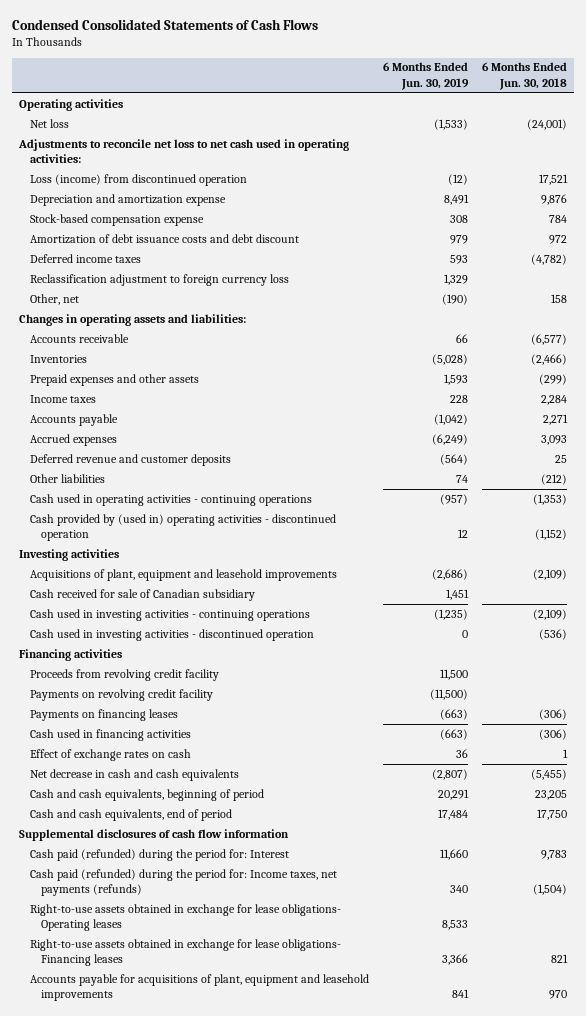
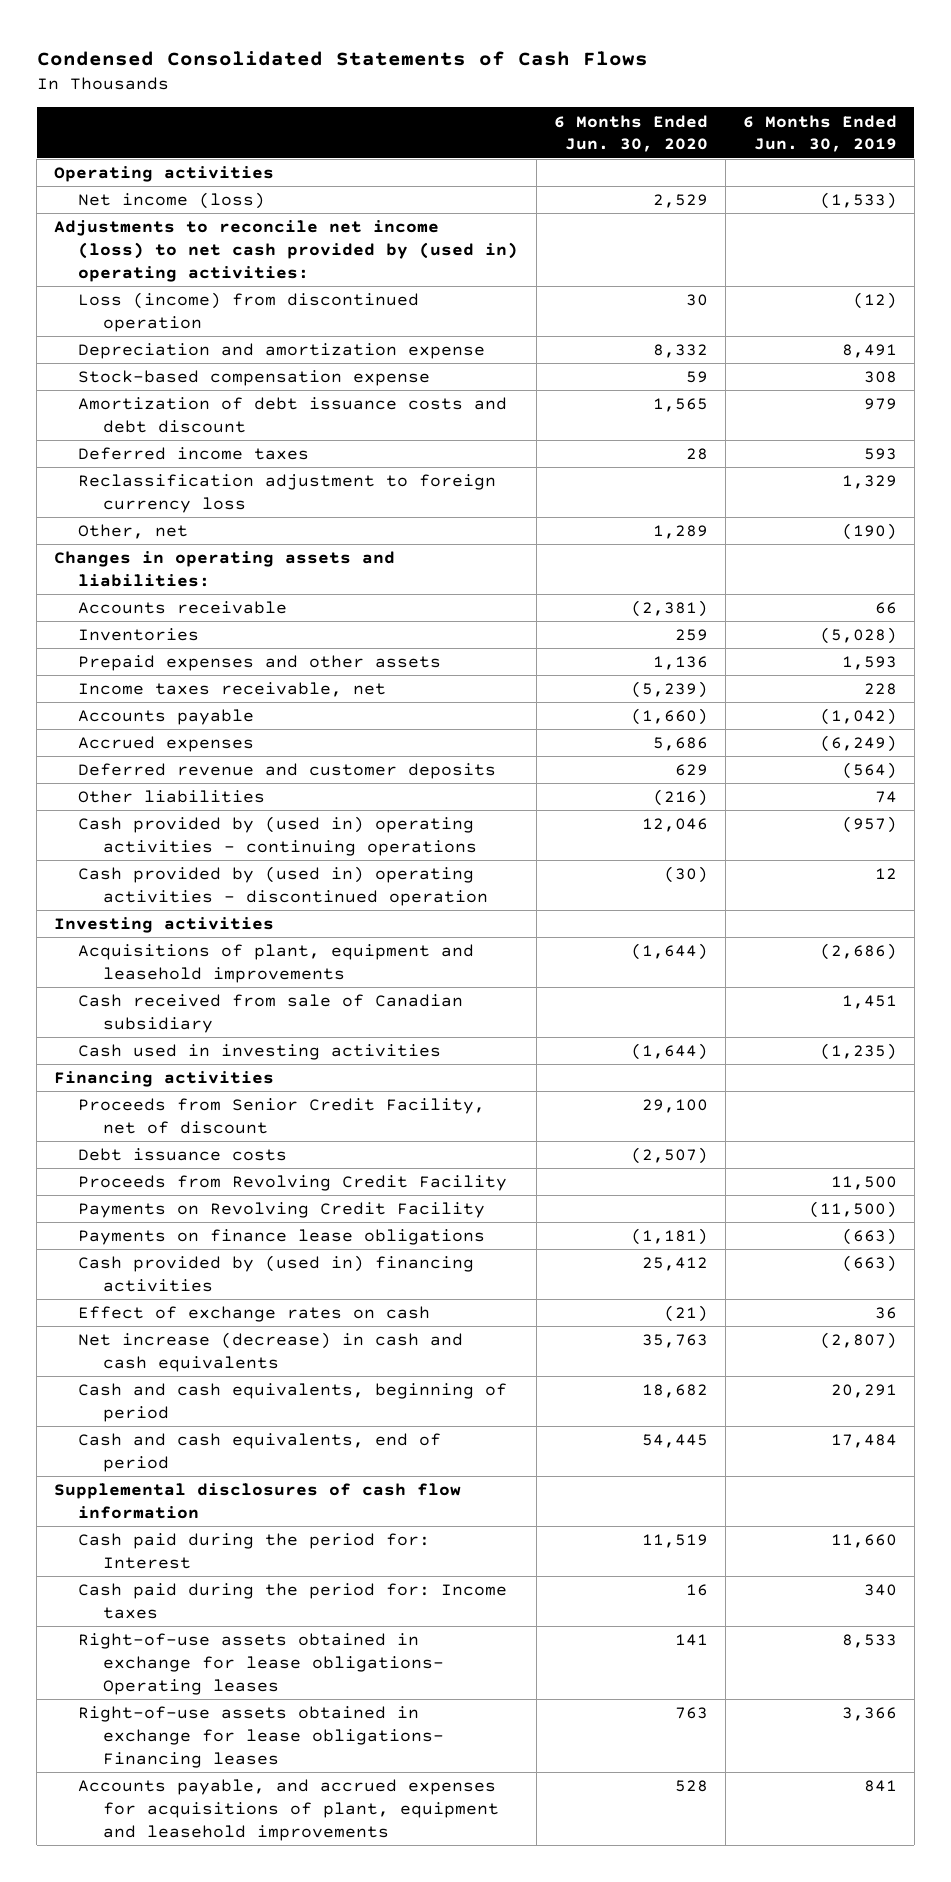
[482,62,568,90] 6 Months Ended Jun. 30, 2018 -> none
none -> [553,114,708,153] 6 Months Ended Jun. 30, 2020
[29,118,69,128] Net loss -> [78,192,266,210] Net income (loss)
[17,138,349,164] Adjustments to reconcile net loss to net cash used in operating activities: -> [54,220,519,282] Adjustments to reconcile net income (loss) to net cash provided by (used in) operating activities:
[29,394,96,403] Income taxes -> [78,682,387,698] Income taxes receivable, net
[29,493,312,506] Cash used in operating activities - continuing operations -> [78,816,477,856] Cash provided by (used in) operating activities - continuing operations
[29,628,314,641] Cash used in investing activities - discontinued operation -> none
[29,588,255,601] Cash received for sale of Canadian subsidiary -> [78,994,464,1033] Cash received from sale of Canadian subsidiary
[29,608,310,621] Cash used in investing activities - continuing operations -> [78,1044,442,1061] Cash used in investing activities
none -> [78,1098,486,1134] Proceeds from Senior Credit Facility, net of discount
none -> [78,1148,288,1162] Debt issuance costs
[29,668,219,681] Proceeds from revolving credit facility -> [78,1175,508,1192] Proceeds from Revolving Credit Facility
[29,688,213,701] Payments on revolving credit facility -> [78,1202,486,1219] Payments on Revolving Credit Facility
[29,708,178,721] Payments on financing leases -> [78,1229,486,1246] Payments on finance lease obligations
[29,728,191,741] Cash used in financing activities -> [78,1255,475,1292] Cash provided by (used in) financing activities
[29,768,239,781] Net decrease in cash and cash equivalents -> [78,1332,464,1372] Net increase (decrease) in cash and cash equivalents
[29,848,289,861] Cash paid (refunded) during the period for: Interest -> [78,1533,431,1569] Cash paid during the period for: Interest
[29,868,337,897] Cash paid (refunded) during the period for: Income taxes, net payments (refunds) -> [78,1583,508,1619] Cash paid during the period for: Income taxes
[29,903,341,932] Right-to-use assets obtained in exchange for lease obligations- Operating leases -> [78,1633,444,1695] Right-of-use assets obtained in exchange for lease obligations- Operating leases
[29,938,341,967] Right-to-use assets obtained in exchange for lease obligations- Financing leases -> [78,1706,444,1768] Right-of-use assets obtained in exchange for lease obligations- Financing leases
[29,973,369,1002] Accounts payable for acquisitions of plant, equipment and leasehold improvements -> [78,1779,499,1841] Accounts payable, and accrued expenses for acquisitions of plant, equipment and leasehold improvements

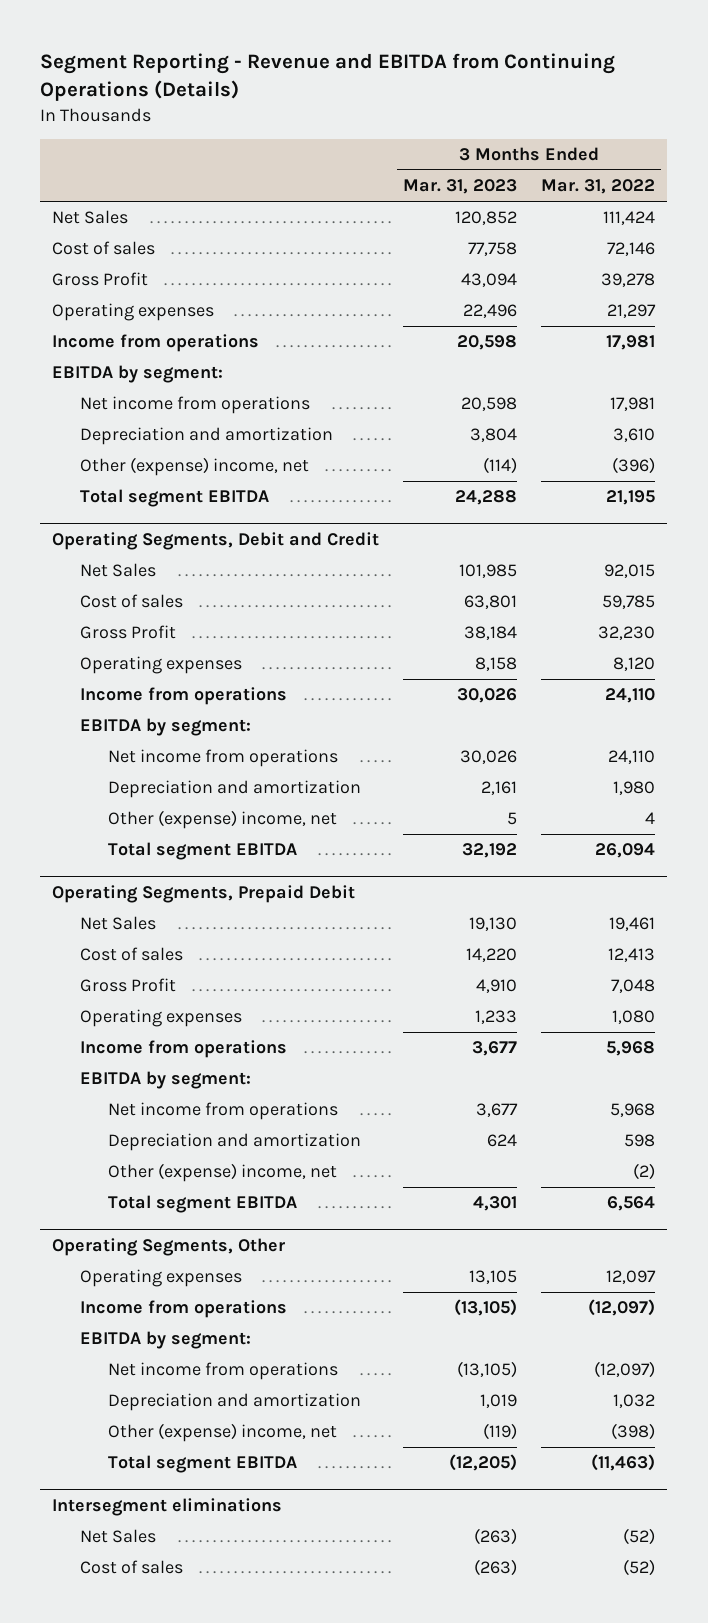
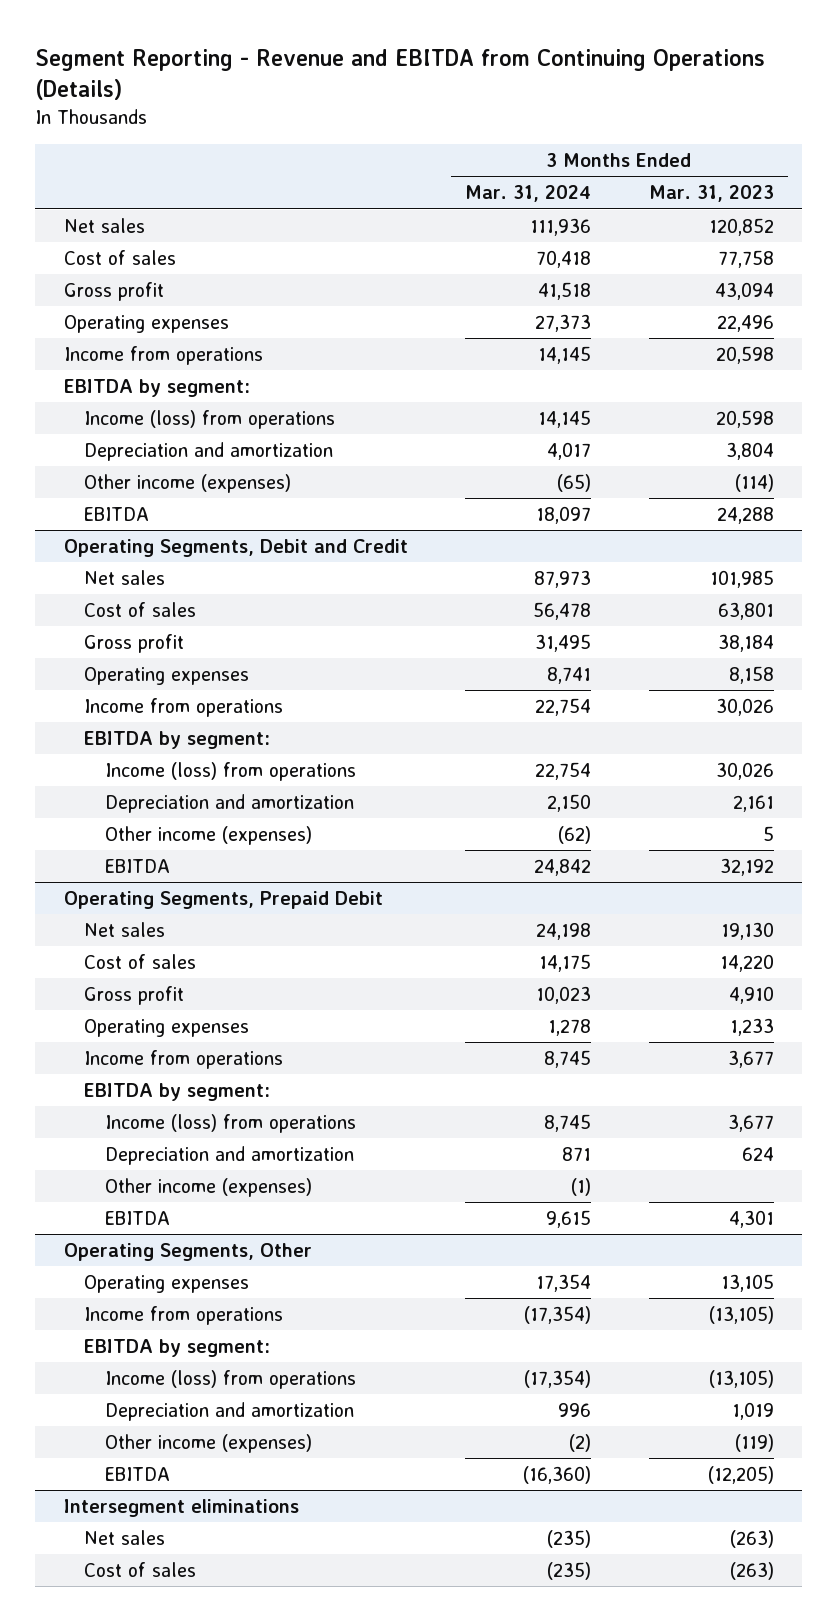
[541,179,656,195] Mar. 31, 2022 -> none
none -> [465,185,592,203] Mar. 31, 2024
[52,210,129,225] Net Sales -> [63,217,145,233] Net sales
[52,272,149,287] Gross Profit -> [63,281,164,301] Gross profit
[80,396,311,415] Net income from operations -> [84,409,336,429] Income (loss) from operations
[80,457,310,477] Other (expense) income, net -> [84,473,292,493] Other income (expenses)
[80,489,270,508] Total segment EBITDA -> [84,506,150,521] EBITDA
[80,563,157,578] Net Sales -> [84,569,166,585] Net sales
[80,625,177,640] Gross Profit -> [84,633,185,653] Gross profit
[108,749,339,768] Net income from operations -> [104,761,356,781] Income (loss) from operations
[108,810,338,830] Other (expense) income, net -> [104,825,312,845] Other income (expenses)
[108,842,298,861] Total segment EBITDA -> [104,858,170,873] EBITDA
[80,916,157,931] Net Sales -> [84,921,166,937] Net sales
[80,978,177,993] Gross Profit -> [84,985,185,1005] Gross profit
[108,1102,339,1121] Net income from operations -> [104,1113,356,1133] Income (loss) from operations
[108,1163,338,1183] Other (expense) income, net -> [104,1177,312,1197] Other income (expenses)
[108,1195,298,1214] Total segment EBITDA -> [104,1210,170,1225] EBITDA
[108,1362,339,1381] Net income from operations -> [104,1369,356,1389] Income (loss) from operations
[108,1423,338,1443] Other (expense) income, net -> [104,1433,312,1453] Other income (expenses)
[108,1455,298,1474] Total segment EBITDA -> [104,1466,170,1481] EBITDA
[80,1529,157,1544] Net Sales -> [84,1529,166,1545] Net sales

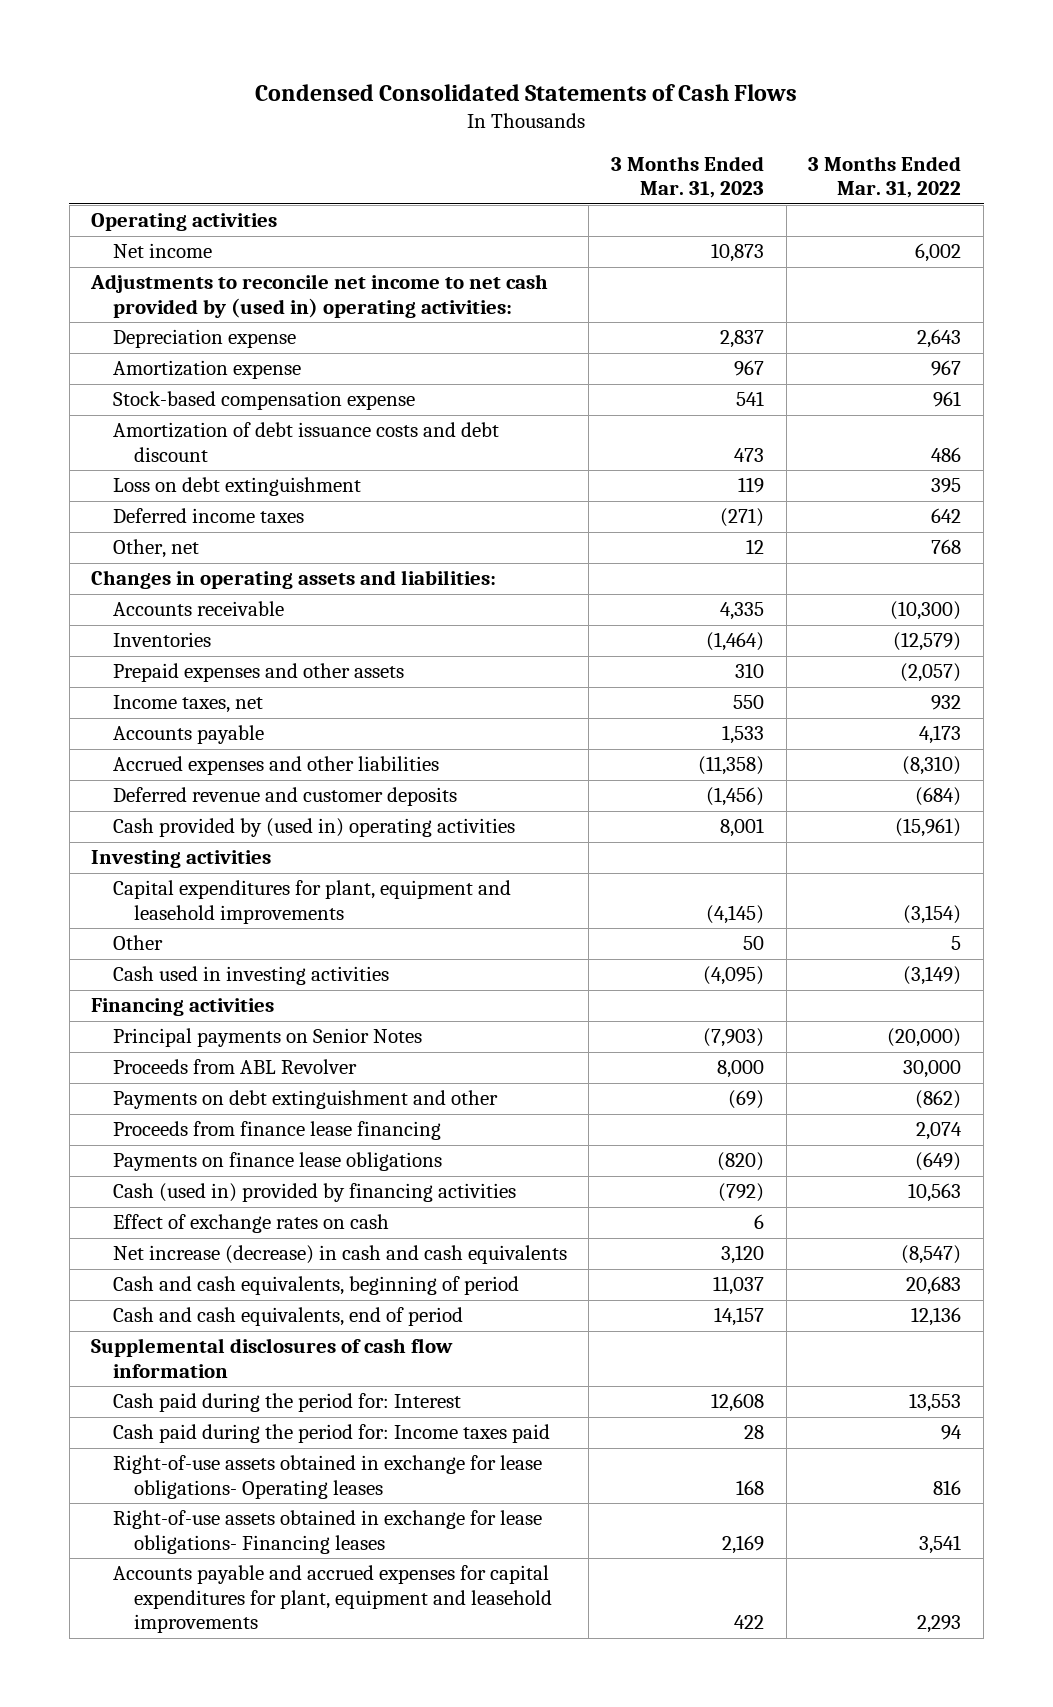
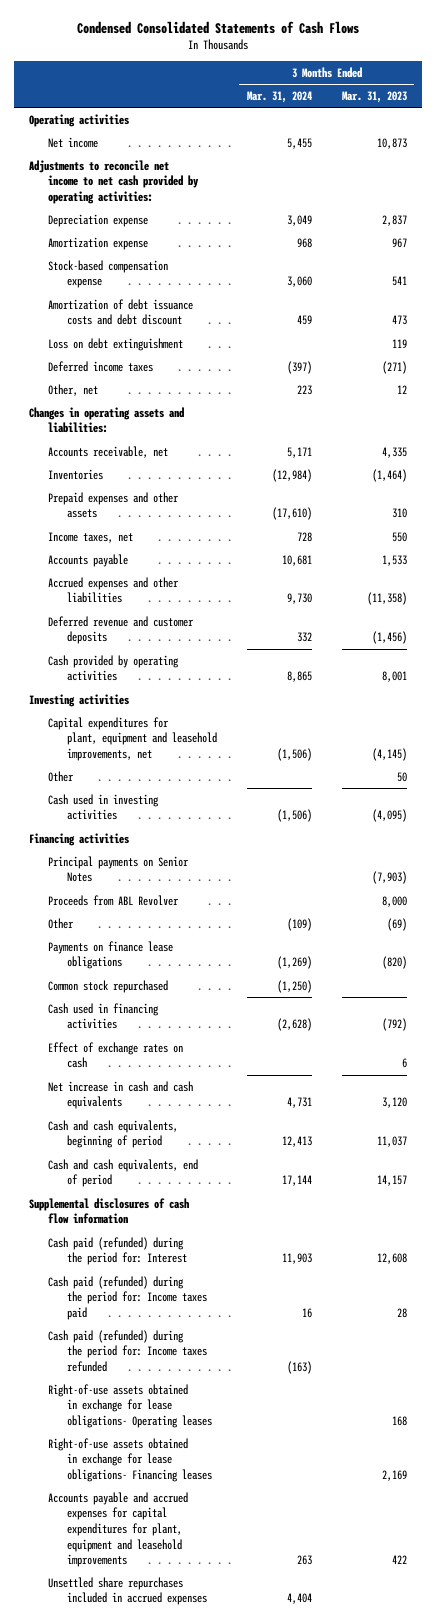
[808,155,962,198] 3 Months Ended Mar. 31, 2022 -> none
none -> [246,90,312,103] Mar. 31, 2024
[90,274,549,318] Adjustments to reconcile net income to net cash provided by (used in) operating activities: -> [28,159,199,204] Adjustments to reconcile net income to net cash provided by operating activities:
[112,601,284,617] Accounts receivable -> [47,445,168,458] Accounts receivable, net
[112,818,515,838] Cash provided by (used in) operating activities -> [47,654,179,682] Cash provided by operating activities
[112,880,511,924] Capital expenditures for plant, equipment and leasehold improvements -> [47,716,217,761] Capital expenditures for plant, equipment and leasehold improvements, net
[112,1090,498,1110] Payments on debt extinguishment and other -> none
[112,1121,441,1141] Proceeds from finance lease financing -> none
none -> [47,917,74,929] Other
none -> [47,979,168,993] Common stock repurchased
[112,1183,516,1203] Cash (used in) provided by financing activities -> [47,1002,159,1030] Cash used in financing activities
[112,1245,567,1265] Net increase (decrease) in cash and cash equivalents -> [47,1080,193,1110] Net increase in cash and cash equivalents
[112,1393,461,1413] Cash paid during the period for: Interest -> [47,1236,187,1266] Cash paid (refunded) during the period for: Interest
[112,1424,550,1444] Cash paid during the period for: Income taxes paid -> [47,1275,207,1320] Cash paid (refunded) during the period for: Income taxes paid
none -> [47,1329,207,1372] Cash paid (refunded) during the period for: Income taxes refunded
none -> [47,1576,207,1606] Unsettled share repurchases included in accrued expenses

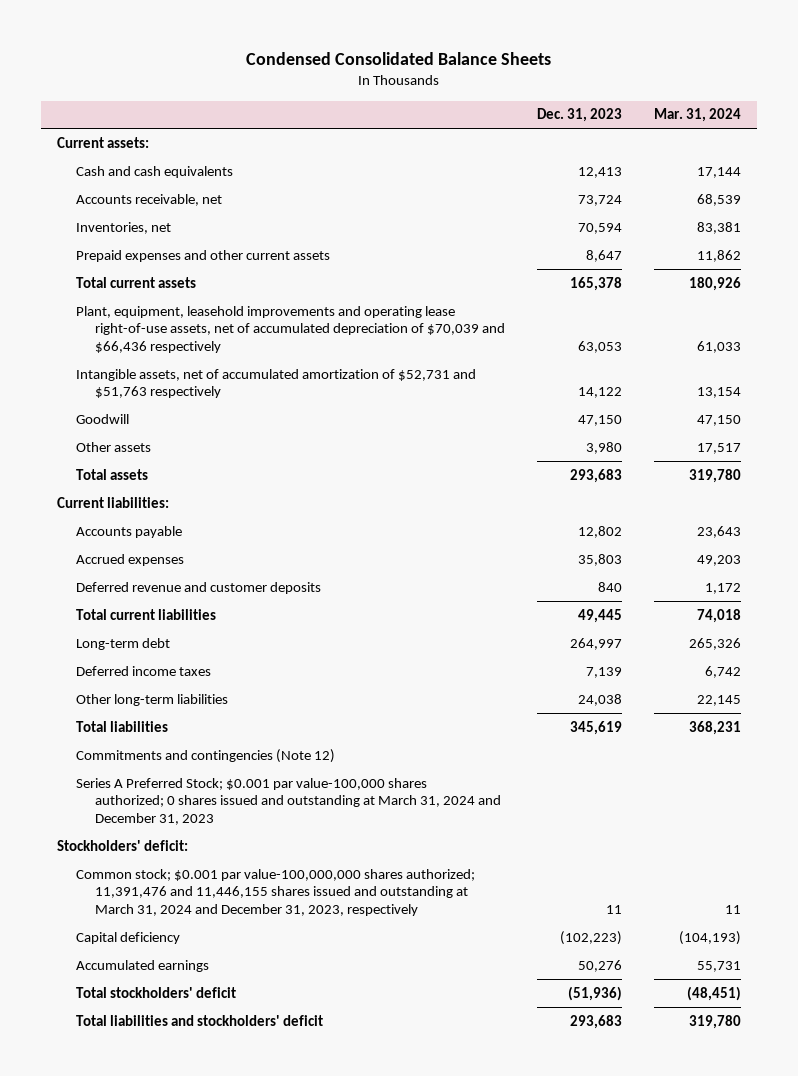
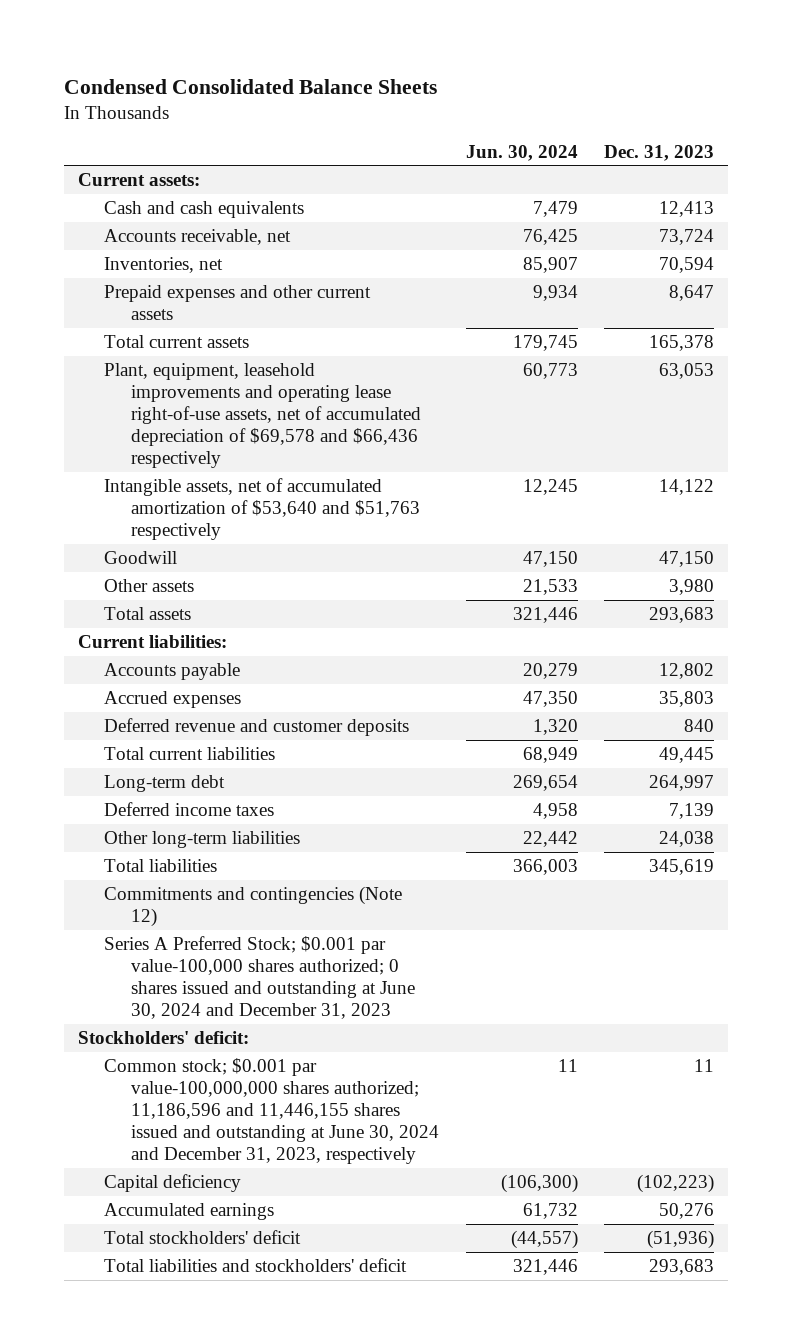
[654,108,742,123] Mar. 31, 2024 -> none
none -> [465,144,578,161] Jun. 30, 2024
[76,305,506,354] Plant, equipment, leasehold improvements and operating lease right-of-use assets, net of accumulated depreciation of $70,039 and $66,436 respectively -> [104,362,421,469] Plant, equipment, leasehold improvements and operating lease right-of-use assets, net of accumulated depreciation of $69,578 and $66,436 respectively
[76,368,477,399] Intangible assets, net of accumulated amortization of $52,731 and $51,763 respectively -> [104,477,420,541] Intangible assets, net of accumulated amortization of $53,640 and $51,763 respectively
[76,777,502,826] Series A Preferred Stock; $0.001 par value-100,000 shares authorized; 0 shares issued and outstanding at March 31, 2024 and December 31, 2023 -> [104,935,415,1020] Series A Preferred Stock; $0.001 par value-100,000 shares authorized; 0 shares issued and outstanding at June 30, 2024 and December 31, 2023
[76,868,476,917] Common stock; $0.001 par value-100,000,000 shares authorized; 11,391,476 and 11,446,155 shares issued and outstanding at March 31, 2024 and December 31, 2023, respectively -> [104,1057,439,1165] Common stock; $0.001 par value-100,000,000 shares authorized; 11,186,596 and 11,446,155 shares issued and outstanding at June 30, 2024 and December 31, 2023, respectively

